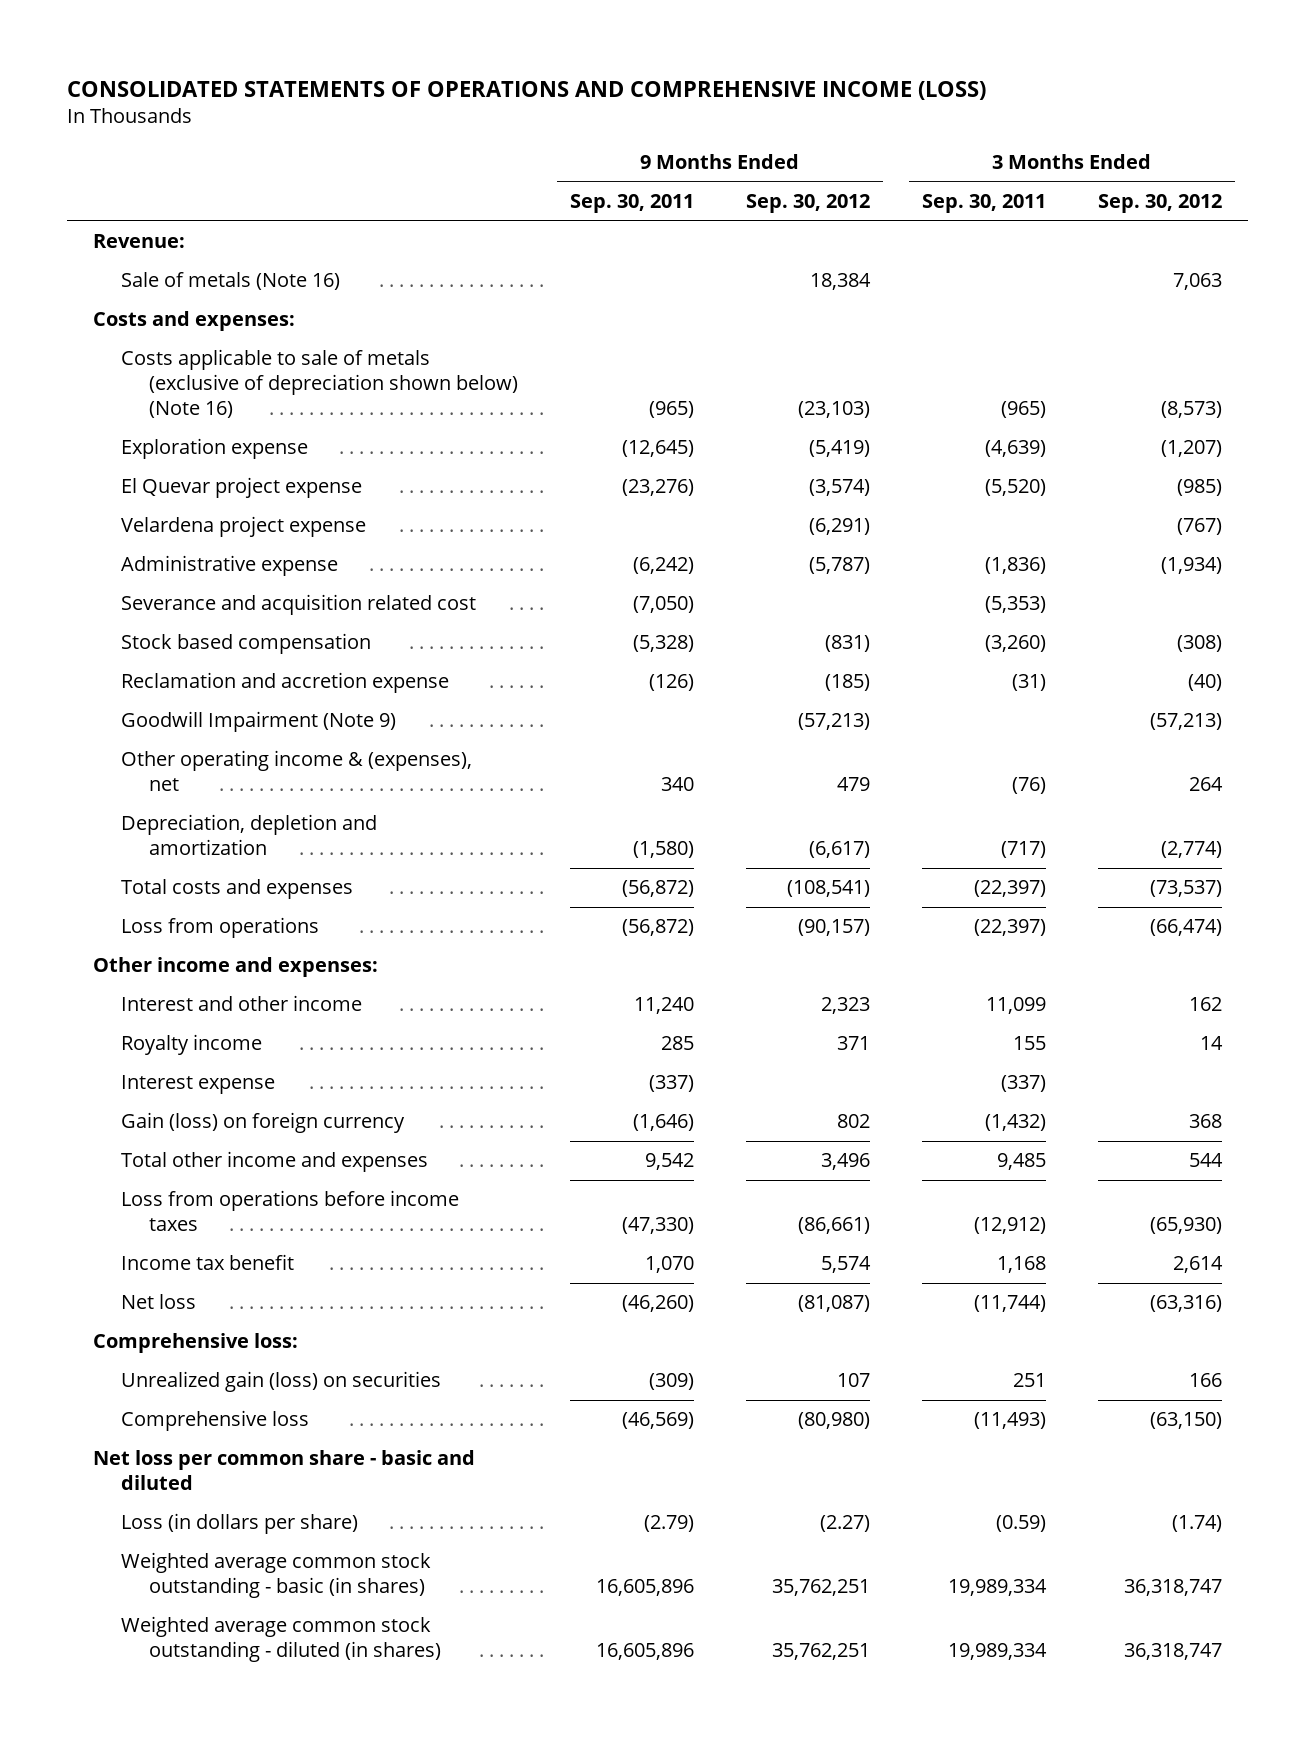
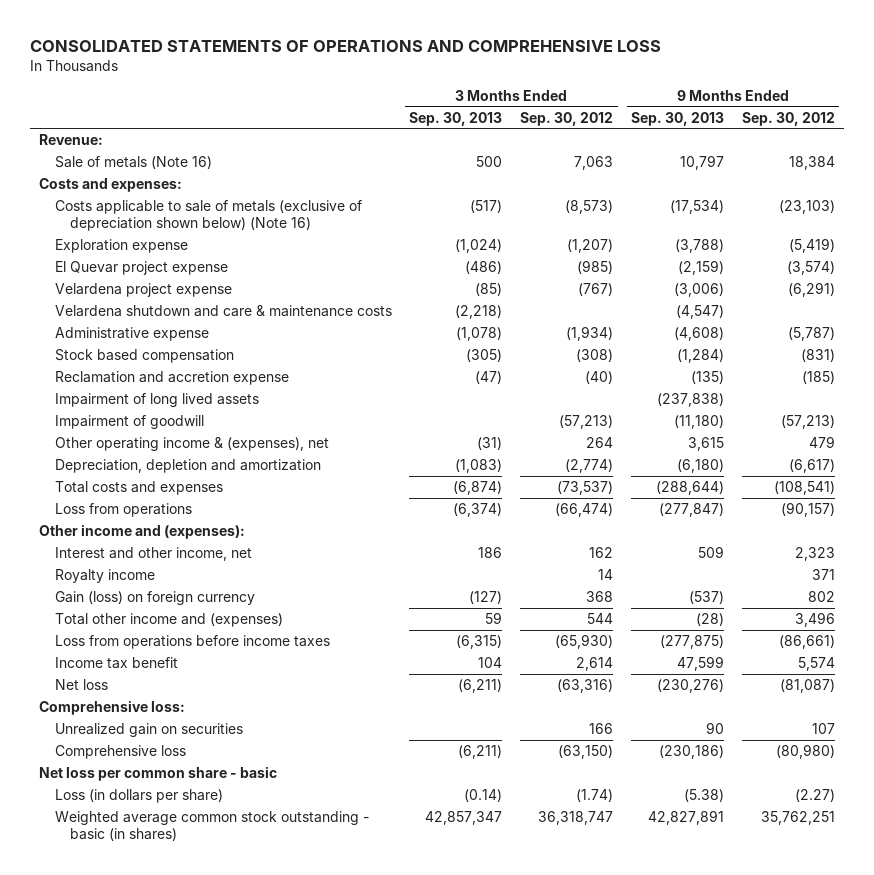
[67,81,987,101] CONSOLIDATED STATEMENTS OF OPERATIONS AND COMPREHENSIVE INCOME (LOSS) -> [30,40,662,53] CONSOLIDATED STATEMENTS OF OPERATIONS AND COMPREHENSIVE LOSS
[570,193,695,213] Sep. 30, 2011 -> none
[921,193,1046,213] Sep. 30, 2011 -> none
none -> [409,111,503,126] Sep. 30, 2013
none -> [631,111,725,126] Sep. 30, 2013
none -> [54,304,392,317] Velardena shutdown and care & maintenance costs
[121,594,477,616] Severance and acquisition related cost -> none
none -> [54,392,259,407] Impairment of long lived assets
[121,711,397,733] Goodwill Impairment (Note 9) -> [54,414,204,429] Impairment of goodwill
[93,957,379,978] Other income and expenses: -> [39,523,246,539] Other income and (expenses):
[121,995,363,1012] Interest and other income -> [54,546,252,561] Interest and other income, net
[121,1075,276,1095] Interest expense -> none
[121,1151,429,1173] Total other income and expenses -> [54,612,283,627] Total other income and (expenses)
[121,1371,442,1393] Unrealized gain (loss) on securities -> [54,722,243,737] Unrealized gain on securities
[93,1450,476,1491] Net loss per common share - basic and diluted -> [39,765,278,781] Net loss per common share - basic
[121,1616,442,1663] Weighted average common stock outstanding - diluted (in shares) -> none

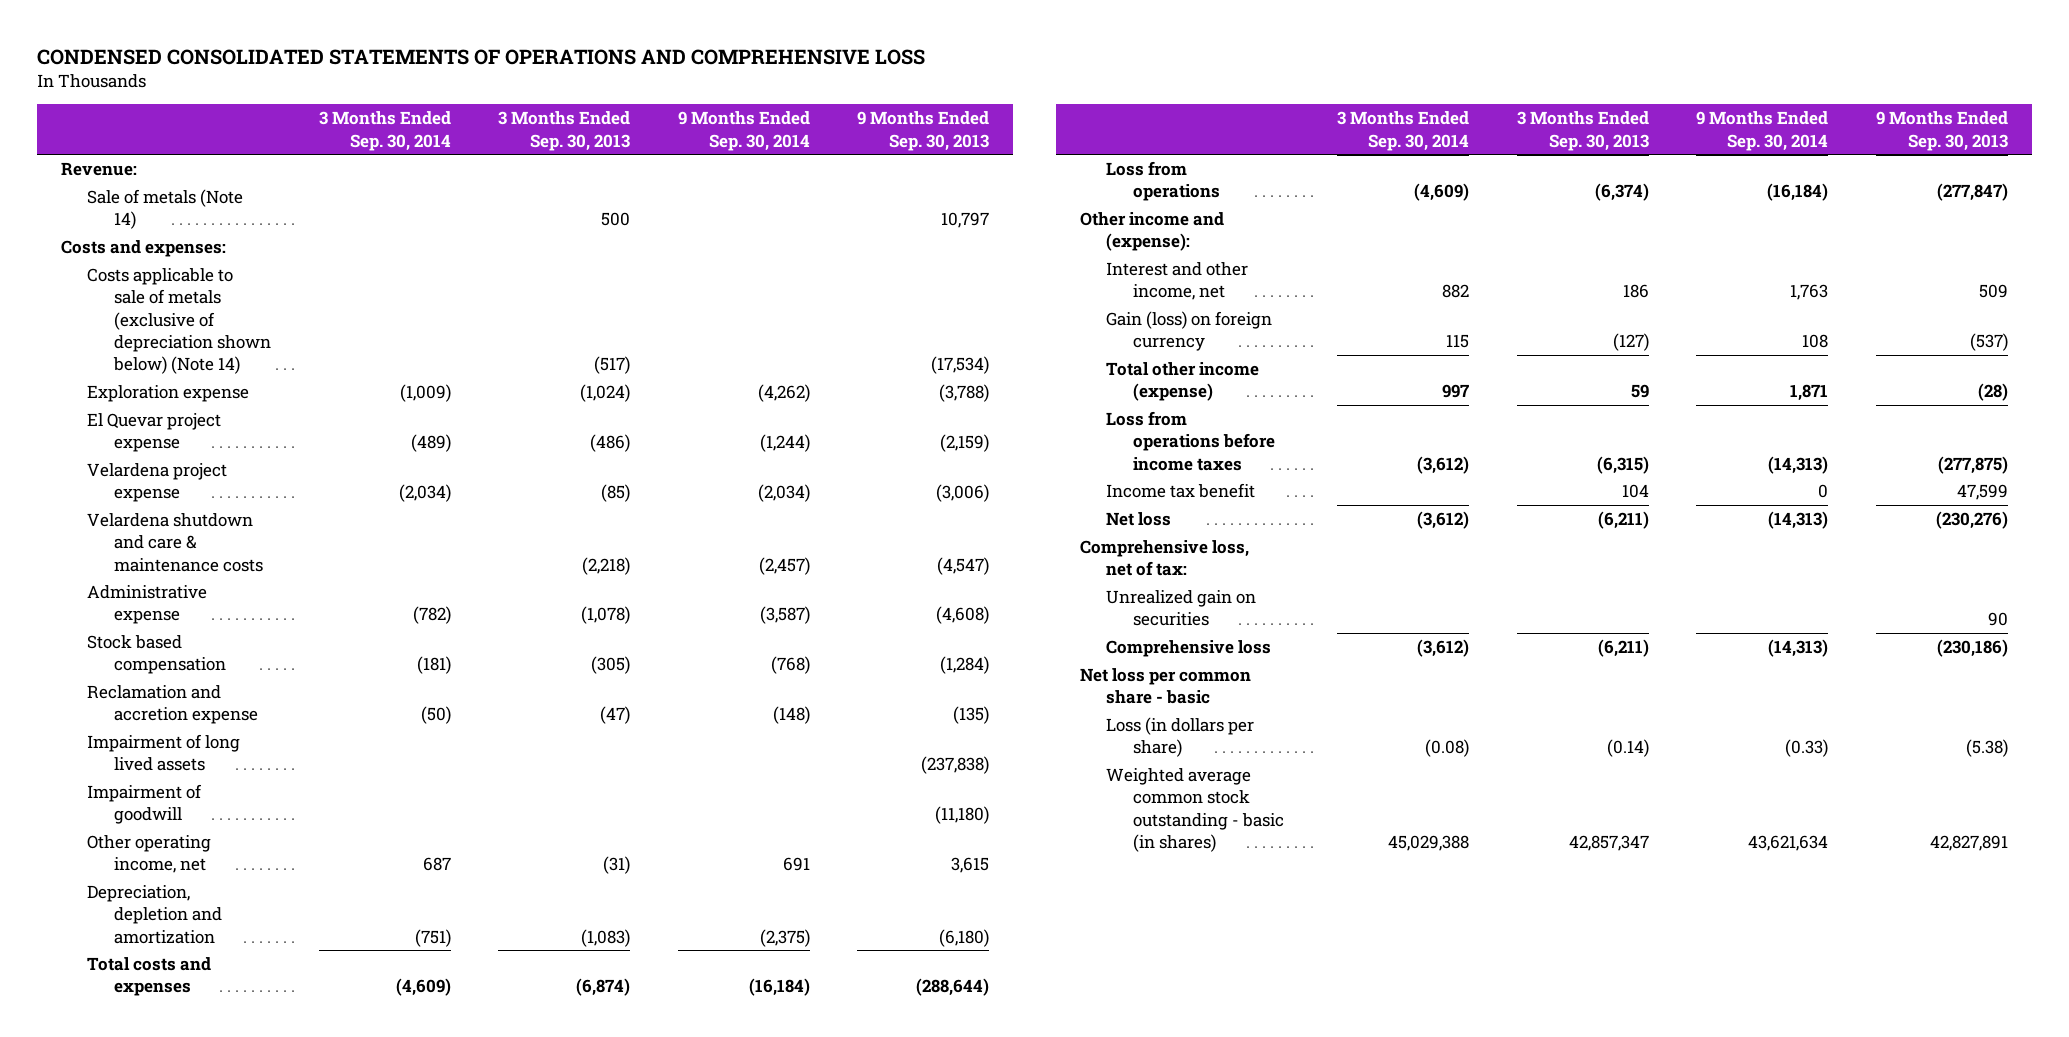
[30,40,662,53] CONSOLIDATED STATEMENTS OF OPERATIONS AND COMPREHENSIVE LOSS -> [37,48,926,65] CONDENSED CONSOLIDATED STATEMENTS OF OPERATIONS AND COMPREHENSIVE LOSS
[520,111,614,126] Sep. 30, 2012 -> none
[741,111,835,126] Sep. 30, 2012 -> none
none -> [318,111,451,151] 3 Months Ended Sep. 30, 2014
none -> [677,111,810,151] 9 Months Ended Sep. 30, 2014
[54,155,212,169] Sale of metals (Note 16) -> [87,188,244,230] Sale of metals (Note 14)
[54,199,362,232] Costs applicable to sale of metals (exclusive of depreciation shown below) (Note 16) -> [87,267,272,375] Costs applicable to sale of metals (exclusive of depreciation shown below) (Note 14)
[54,436,329,451] Other operating income & (expenses), net -> [87,834,212,874] Other operating income, net
[39,523,246,539] Other income and (expenses): -> [1079,211,1224,252] Other income and (expense):
[54,568,155,583] Royalty income -> none
[54,612,283,627] Total other income and (expenses) -> [1106,361,1260,402] Total other income (expense)
[39,699,186,715] Comprehensive loss: -> [1079,539,1249,577] Comprehensive loss, net of tax:

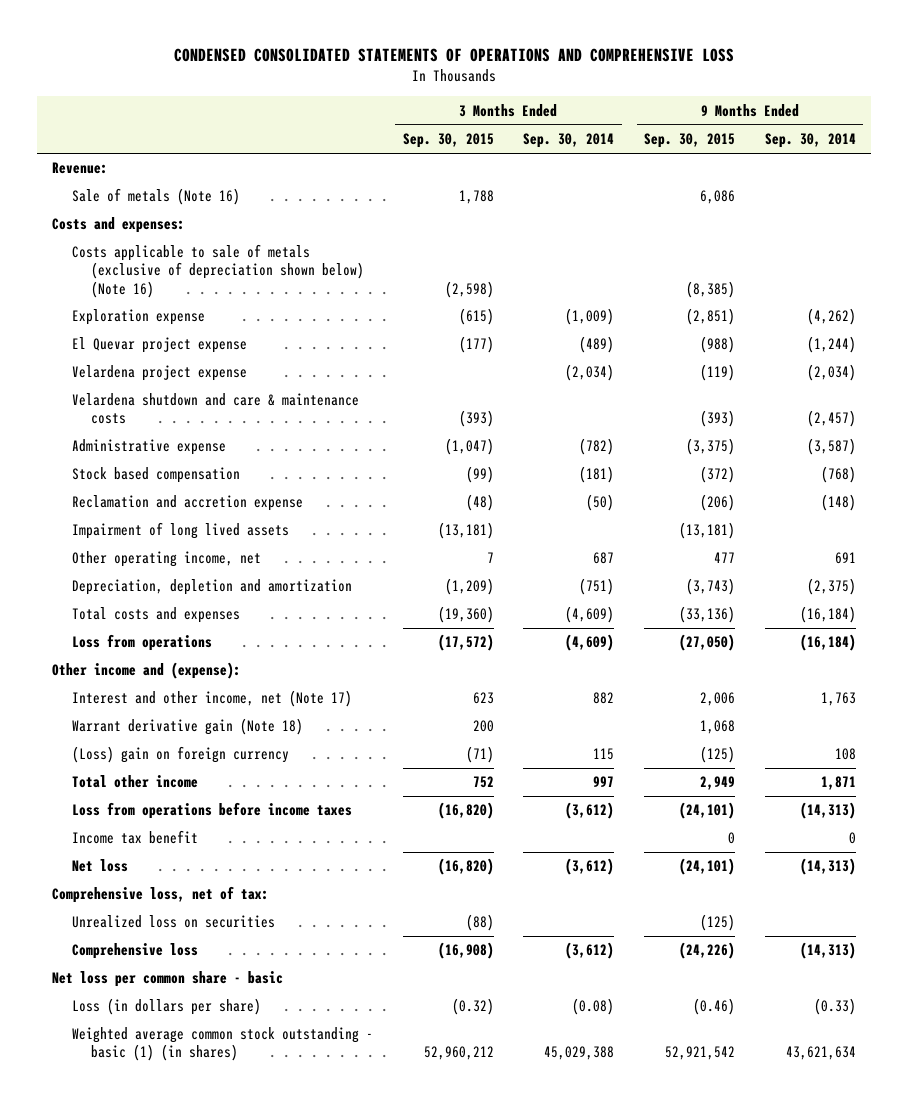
[498,111,631,151] 3 Months Ended Sep. 30, 2013 -> none
[857,111,990,151] 9 Months Ended Sep. 30, 2013 -> none
none -> [402,133,494,149] Sep. 30, 2015
none -> [644,133,736,149] Sep. 30, 2015
[87,188,244,230] Sale of metals (Note 14) -> [71,188,240,206] Sale of metals (Note 16)
[87,267,272,375] Costs applicable to sale of metals (exclusive of depreciation shown below) (Note 14) -> [71,244,365,298] Costs applicable to sale of metals (exclusive of depreciation shown below) (Note 16)
[87,783,203,825] Impairment of goodwill -> none
[1106,261,1249,301] Interest and other income, net -> [71,690,352,708] Interest and other income, net (Note 17)
none -> [71,718,303,736] Warrant derivative gain (Note 18)
[1106,310,1273,352] Gain (loss) on foreign currency -> [71,746,289,764] (Loss) gain on foreign currency
[1106,361,1260,402] Total other income (expense) -> [71,775,198,789] Total other income
[1106,589,1257,627] Unrealized gain on securities -> [71,915,275,929] Unrealized loss on securities
[1106,767,1284,852] Weighted average common stock outstanding - basic (in shares) -> [71,1027,373,1062] Weighted average common stock outstanding - basic (1) (in shares)

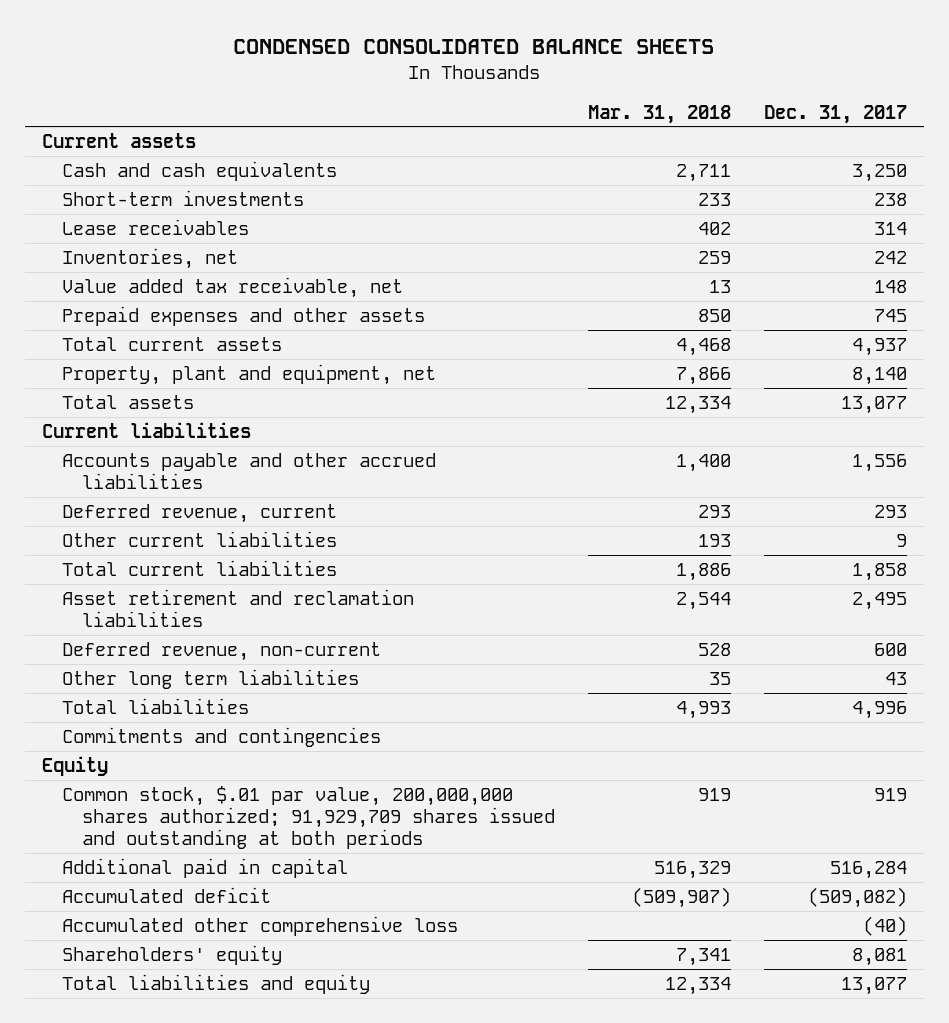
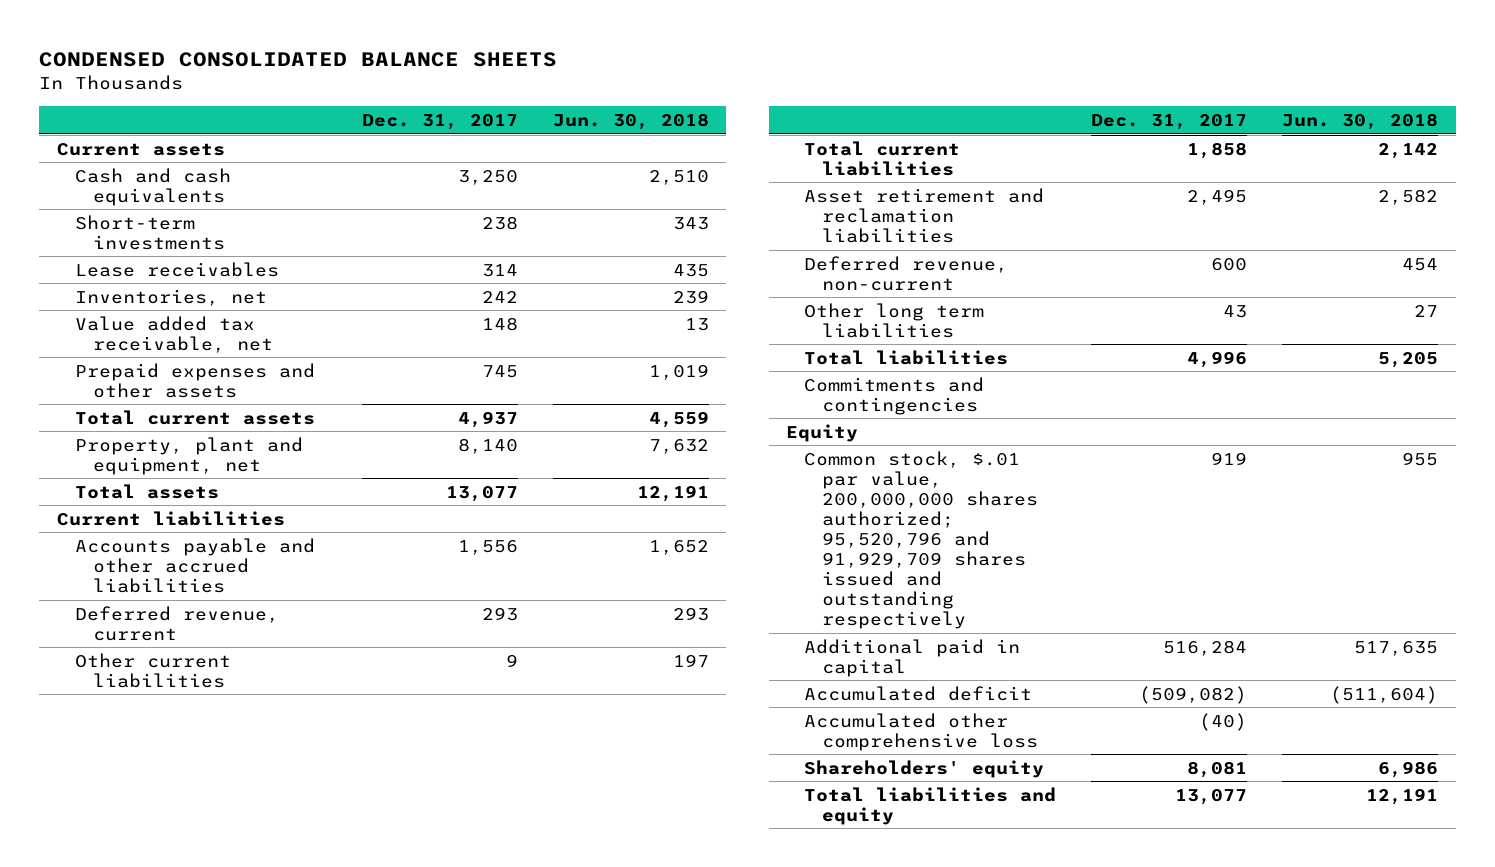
[587,104,731,124] Mar. 31, 2018 -> none
none -> [552,113,709,131] Jun. 30, 2018
[61,785,555,850] Common stock, $.01 par value, 200,000,000 shares authorized; 91,929,709 shares issued and outstanding at both periods -> [804,450,1039,630] Common stock, $.01 par value, 200,000,000 shares authorized; 95,520,796 and 91,929,709 shares issued and outstanding respectively

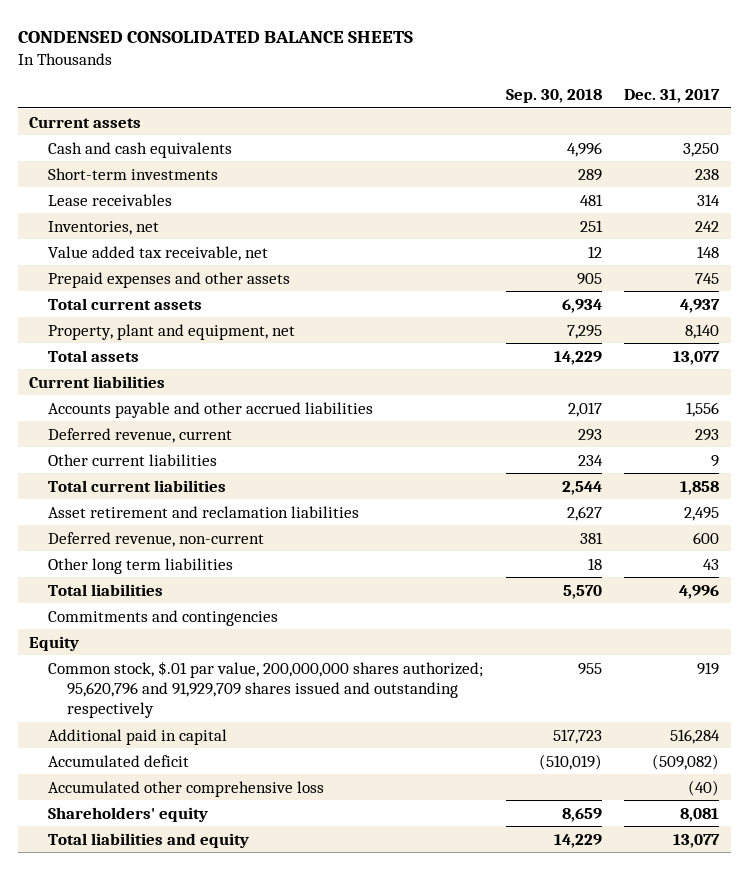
[552,113,709,131] Jun. 30, 2018 -> none
none -> [505,89,602,104] Sep. 30, 2018
[804,450,1039,630] Common stock, $.01 par value, 200,000,000 shares authorized; 95,520,796 and 91,929,709 shares issued and outstanding respectively -> [47,660,483,719] Common stock, $.01 par value, 200,000,000 shares authorized; 95,620,796 and 91,929,709 shares issued and outstanding respectively

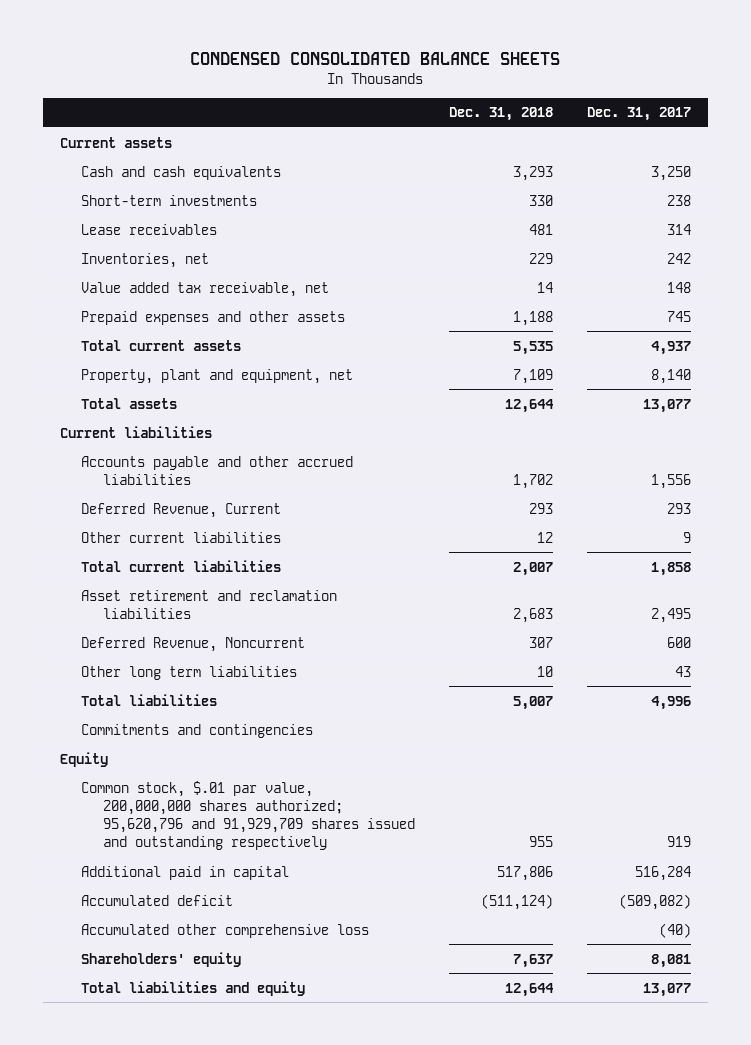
[505,89,602,104] Sep. 30, 2018 -> none
none -> [449,107,554,122] Dec. 31, 2018
[47,427,232,443] Deferred revenue, current -> [81,502,282,518] Deferred Revenue, Current
[47,531,264,547] Deferred revenue, non-current -> none
none -> [81,636,306,652] Deferred Revenue, Noncurrent

